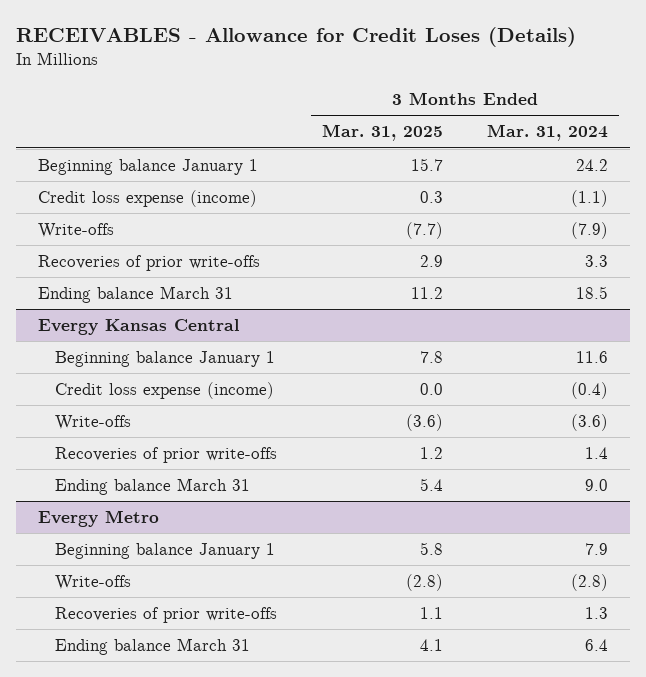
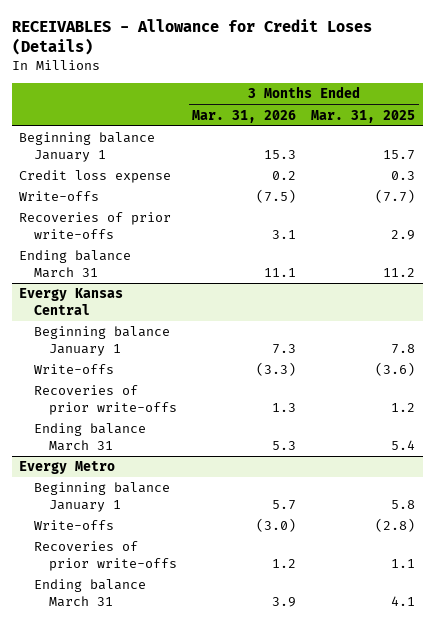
[487,124,609,142] Mar. 31, 2024 -> none
none -> [192,109,297,123] Mar. 31, 2026
[37,190,257,208] Credit loss expense (income) -> [19,170,172,184] Credit loss expense
[55,382,275,400] Credit loss expense (income) -> none

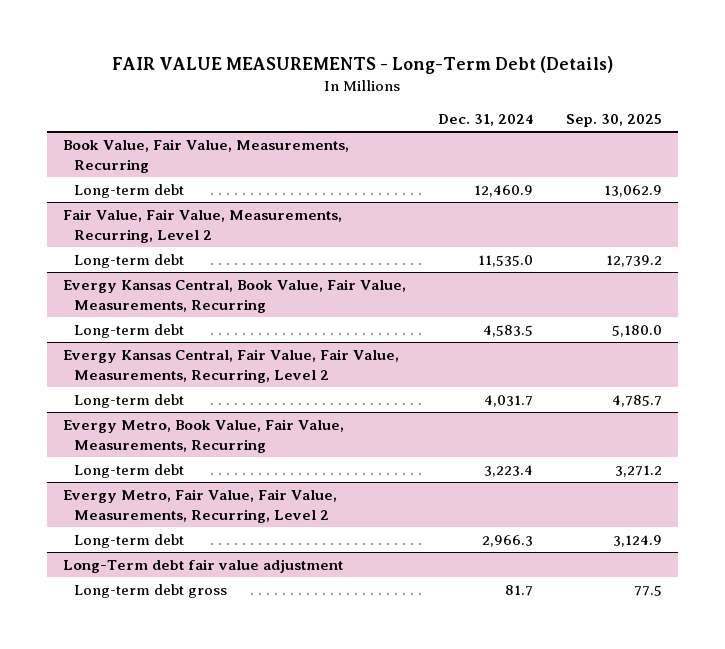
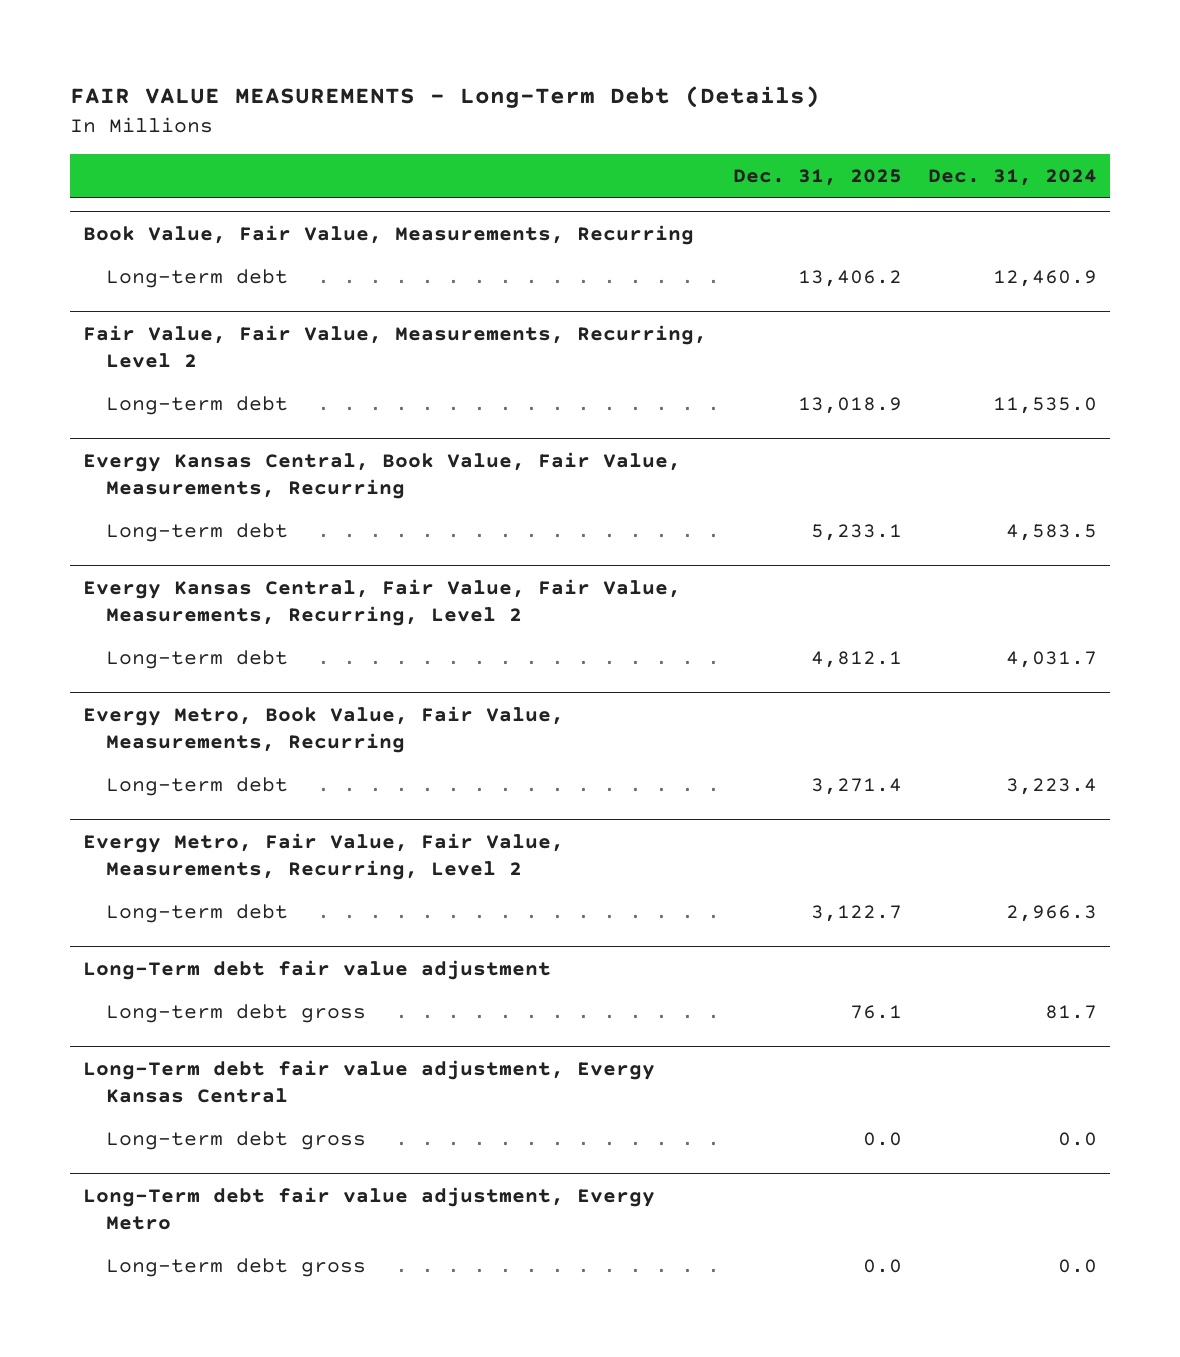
[565,113,662,127] Sep. 30, 2025 -> none
none -> [733,168,903,186] Dec. 31, 2025
none -> [83,1059,656,1104] Long-Term debt fair value adjustment, Evergy Kansas Central
none -> [106,1130,367,1150] Long-term debt gross
none -> [83,1186,656,1231] Long-Term debt fair value adjustment, Evergy Metro
none -> [106,1257,367,1277] Long-term debt gross

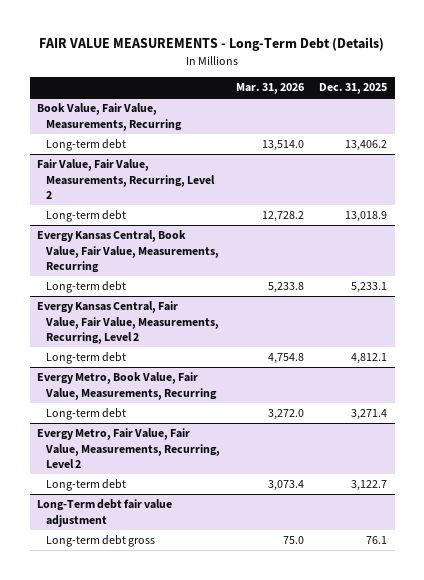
[927,168,1097,186] Dec. 31, 2024 -> none
none -> [235,83,304,95] Mar. 31, 2026
[83,1059,656,1104] Long-Term debt fair value adjustment, Evergy Kansas Central -> none
[106,1130,367,1150] Long-term debt gross -> none
[83,1186,656,1231] Long-Term debt fair value adjustment, Evergy Metro -> none
[106,1257,367,1277] Long-term debt gross -> none

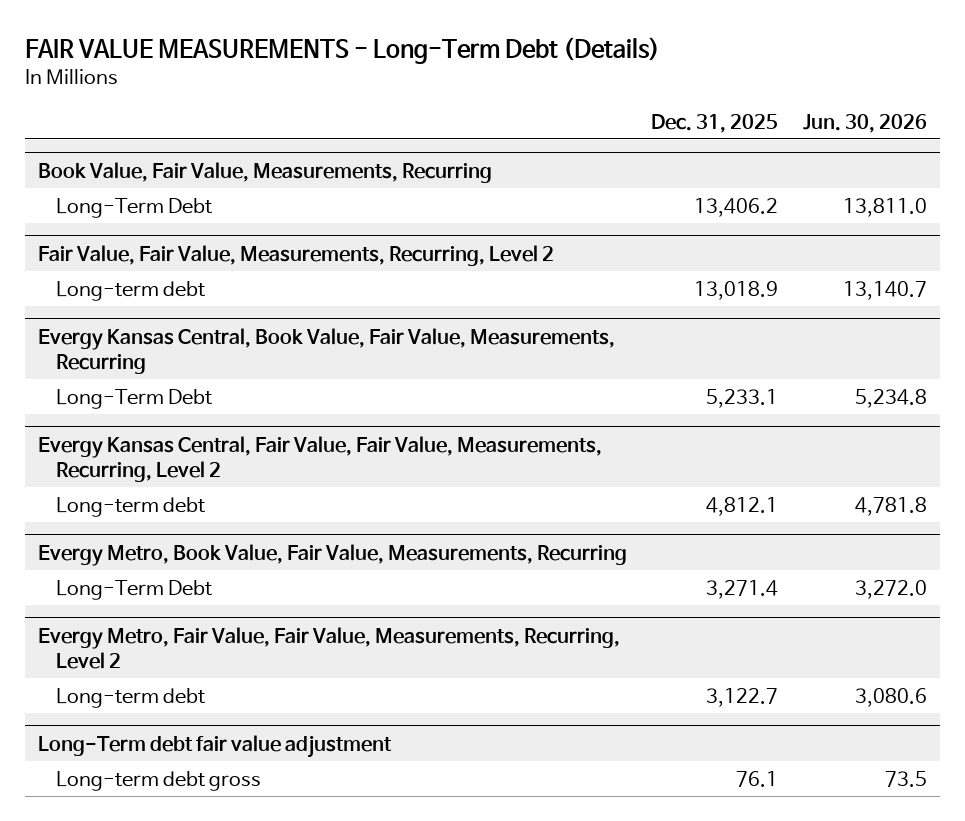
[235,83,304,95] Mar. 31, 2026 -> none
none -> [803,113,928,133] Jun. 30, 2026
[45,139,126,152] Long-term debt -> [55,197,212,218] Long-Term Debt
[45,281,126,294] Long-term debt -> [55,388,212,409] Long-Term Debt
[45,408,126,421] Long-term debt -> [55,579,212,600] Long-Term Debt

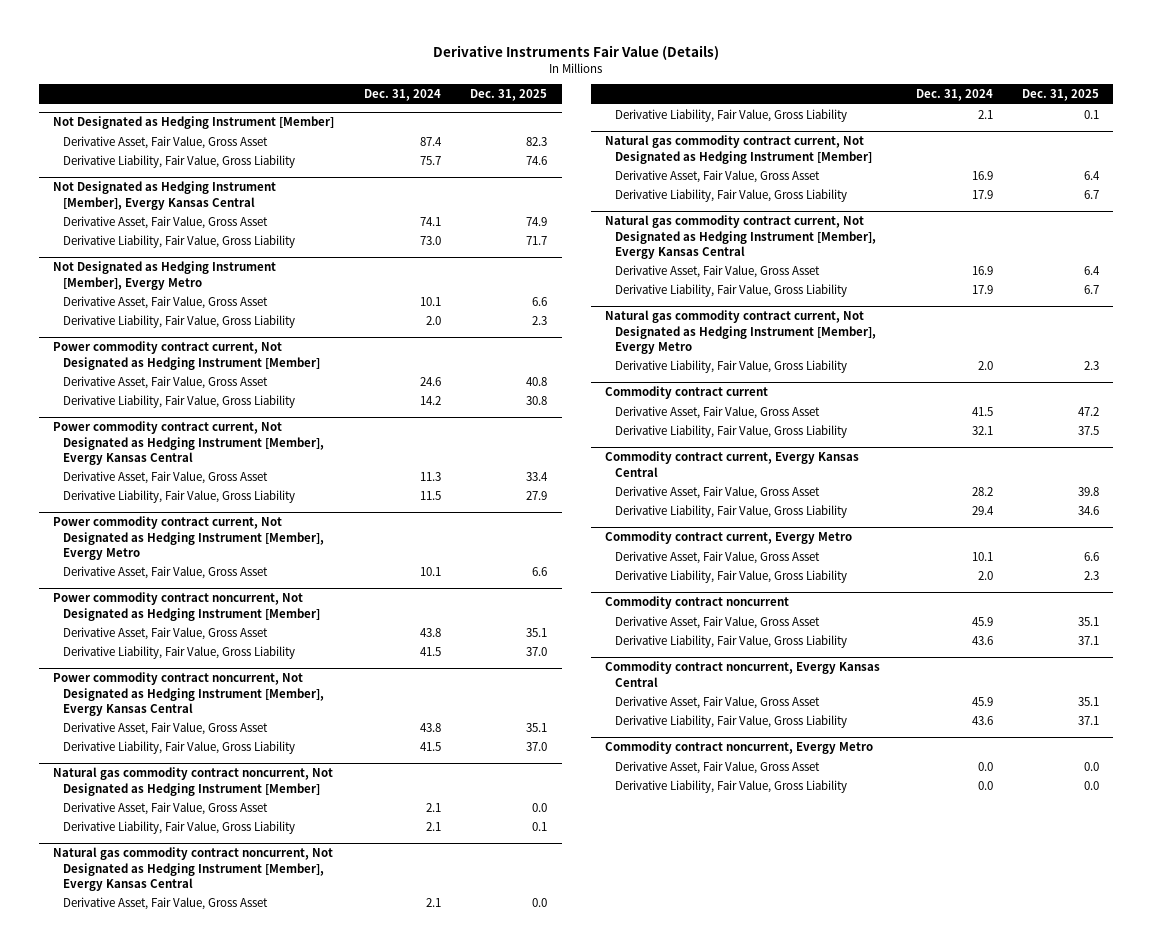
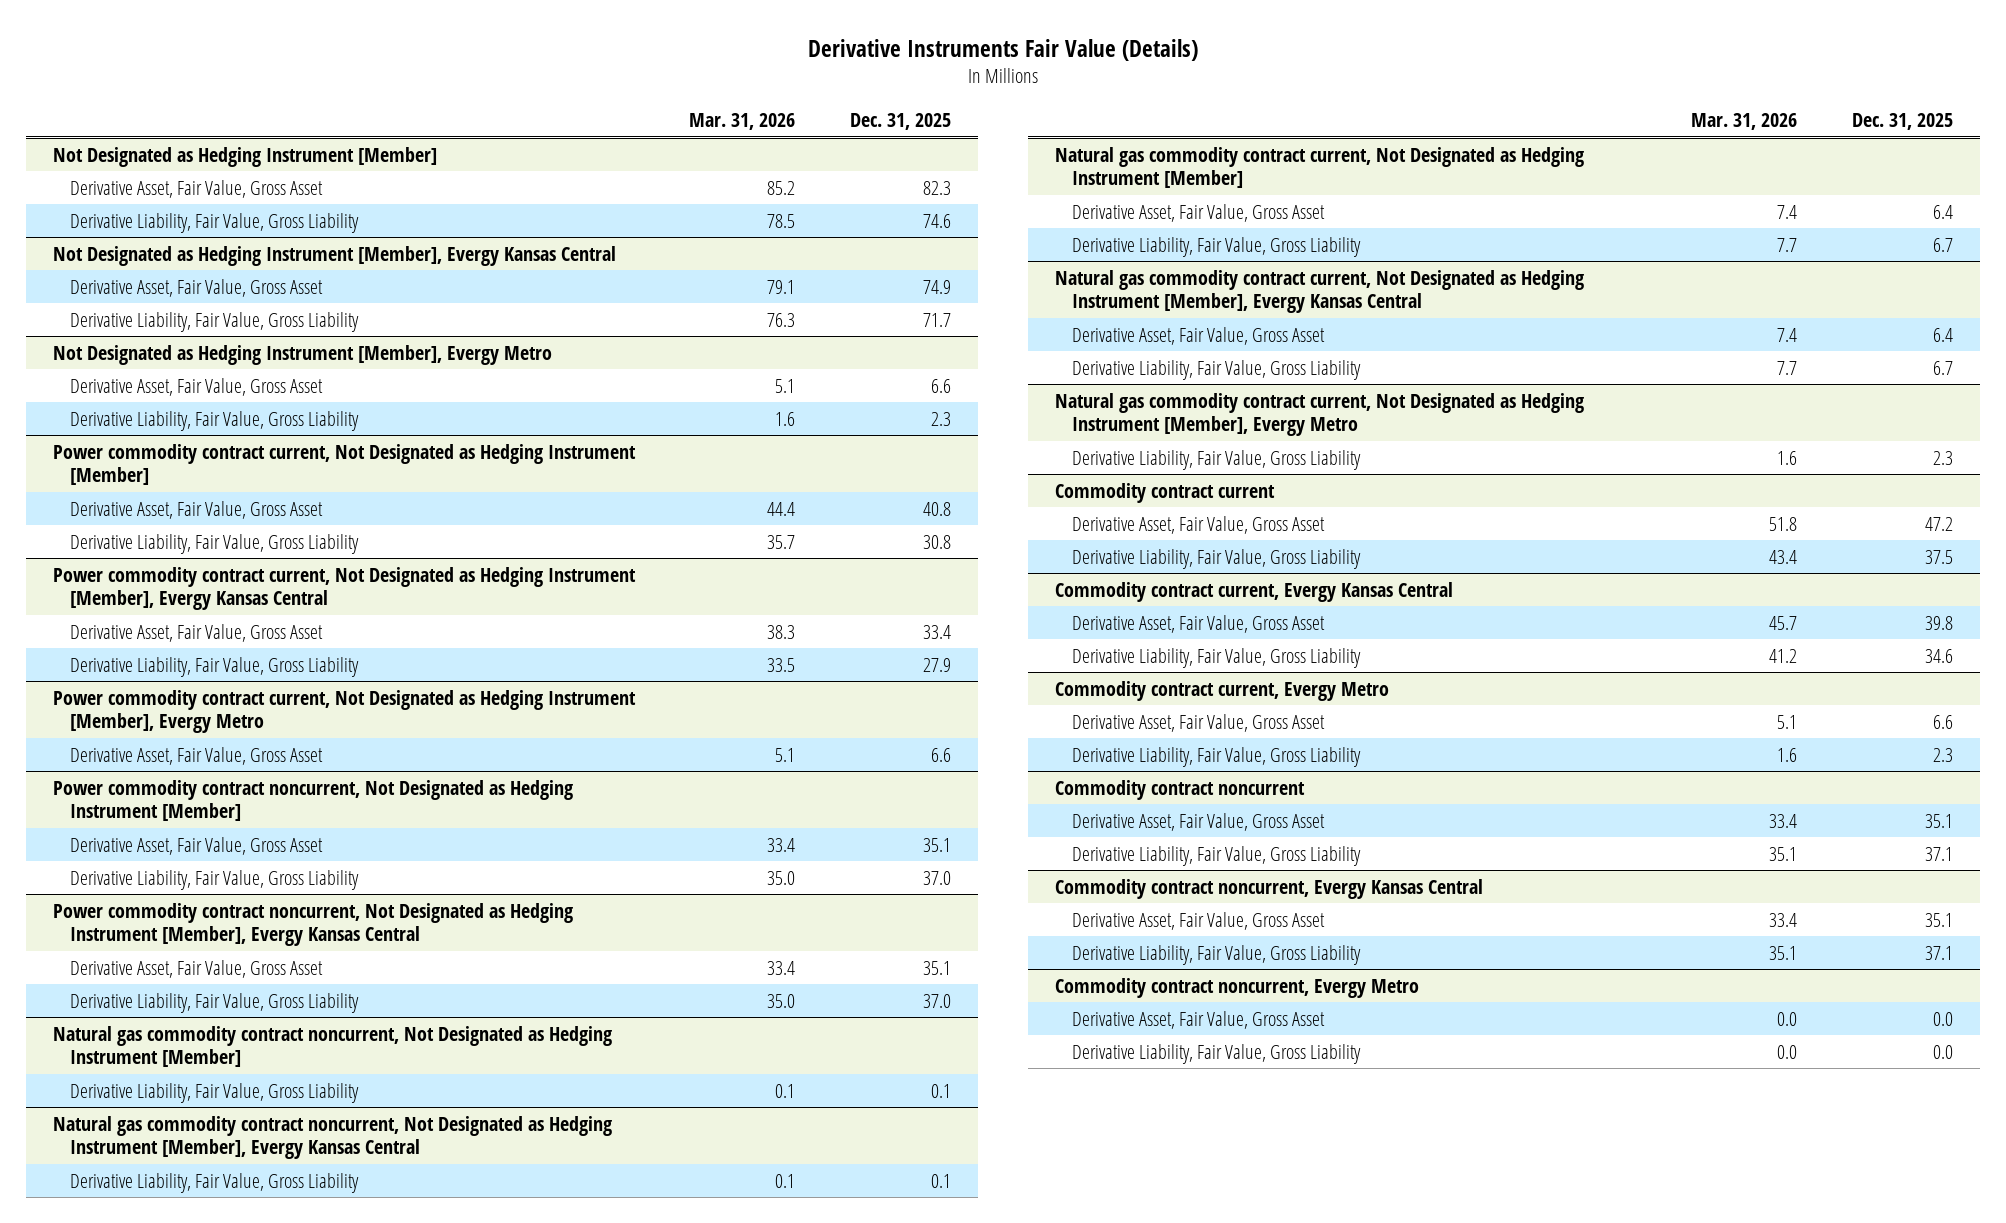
[363,89,441,102] Dec. 31, 2024 -> none
none -> [689,113,796,131] Mar. 31, 2026
[62,801,268,815] Derivative Asset, Fair Value, Gross Asset -> none
[62,896,268,910] Derivative Asset, Fair Value, Gross Asset -> none

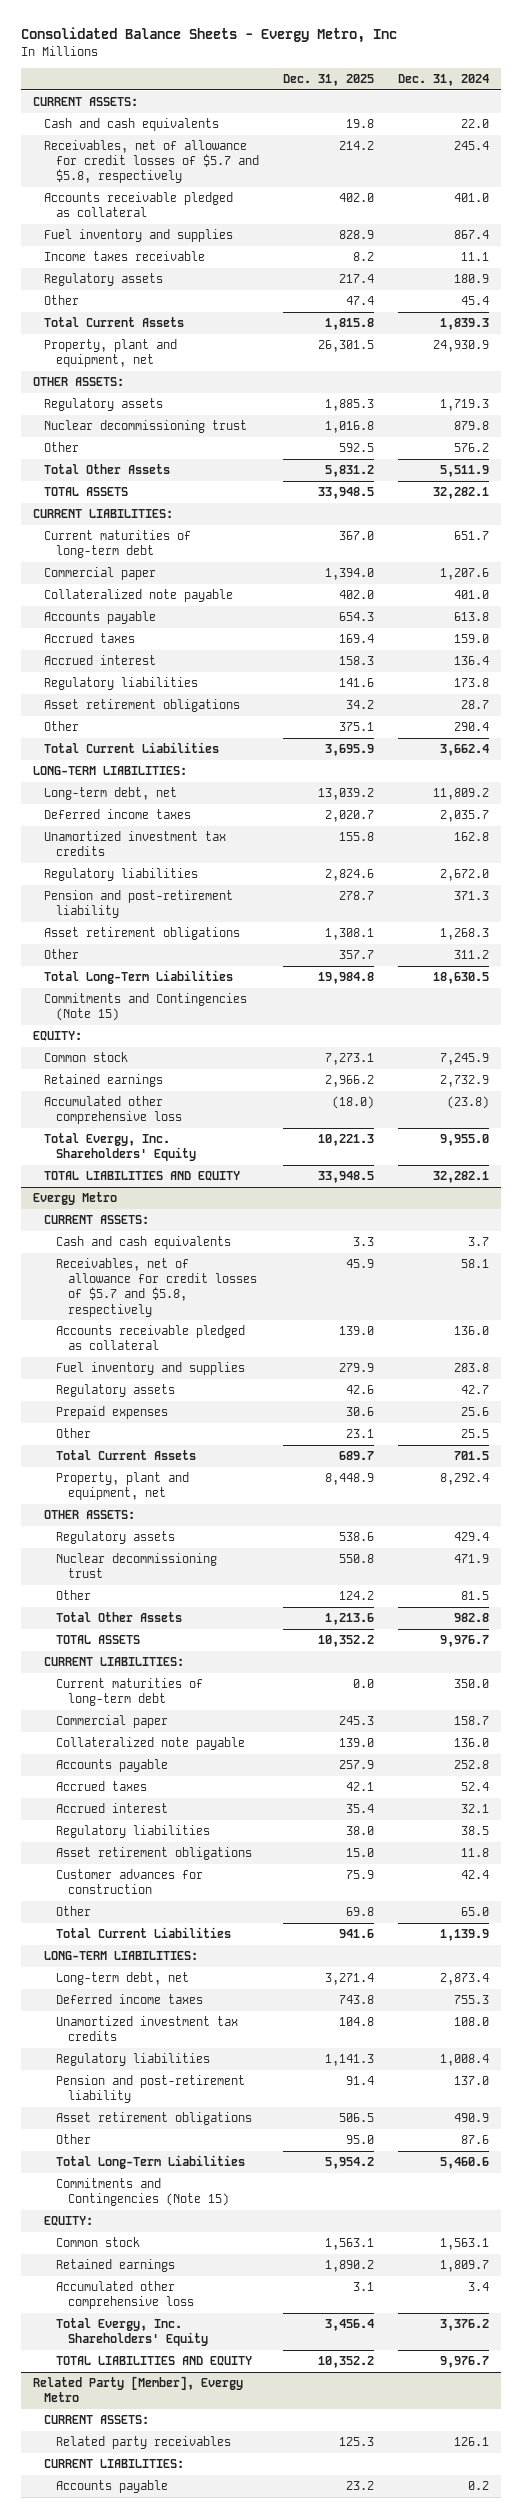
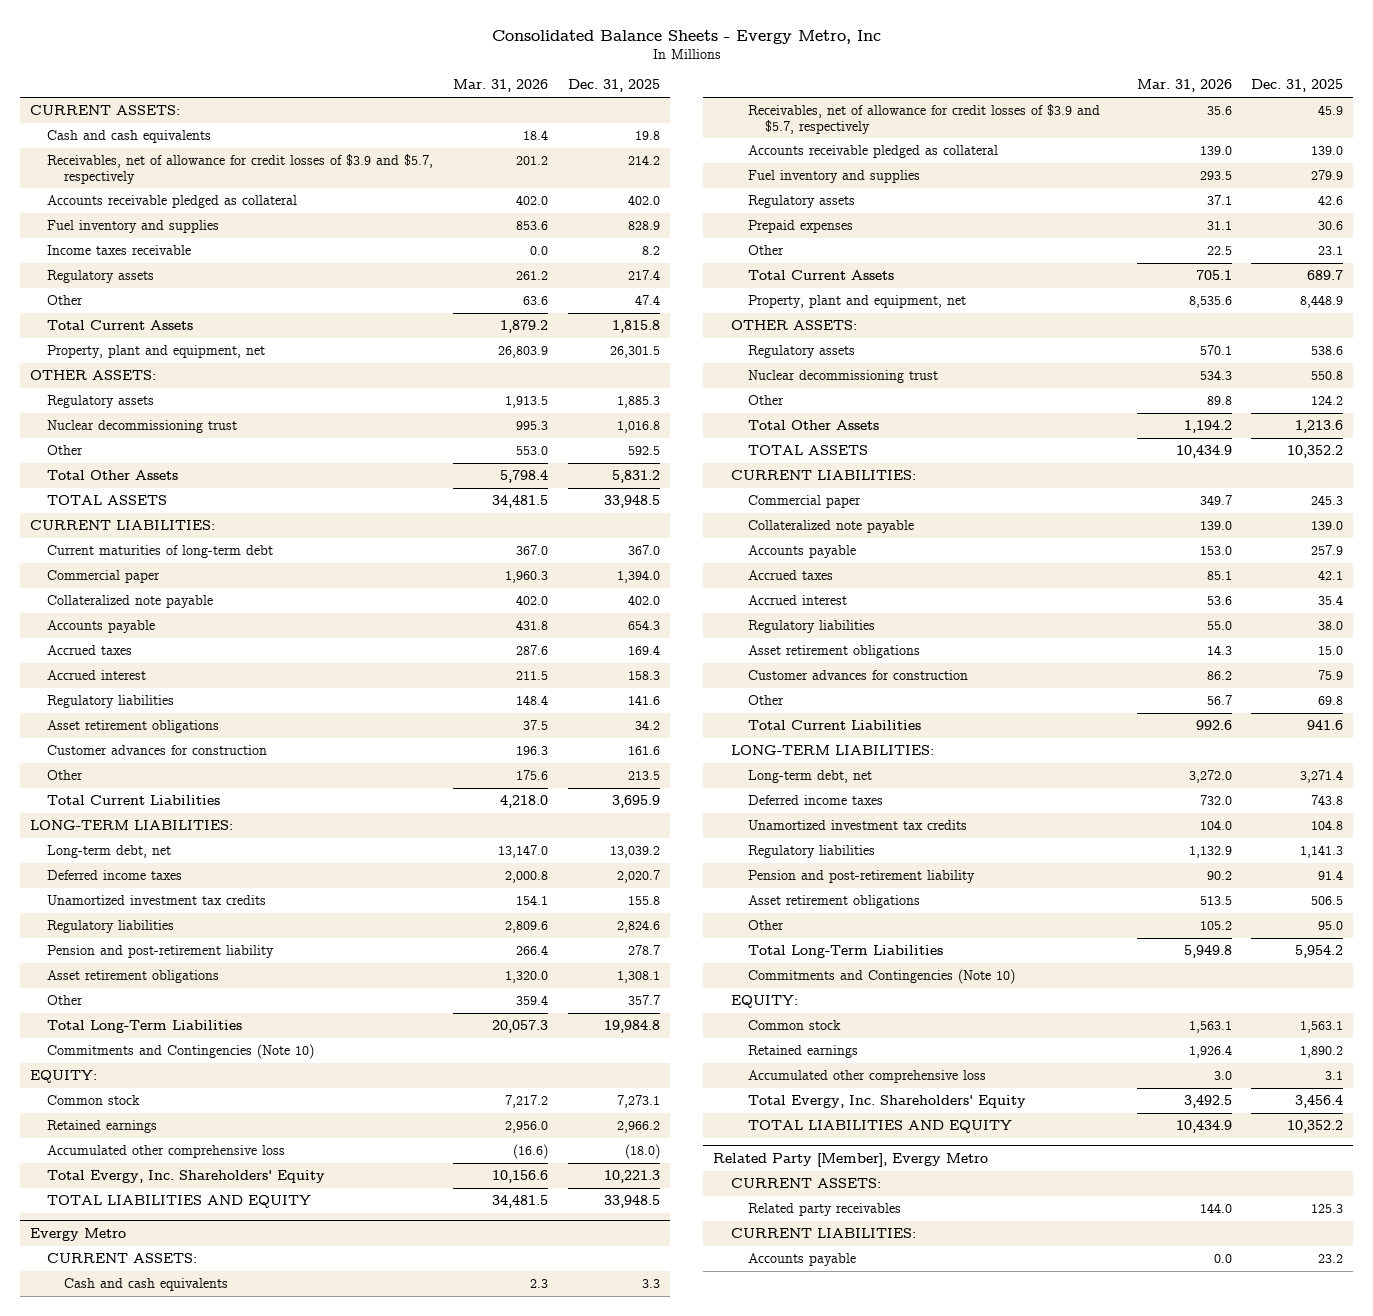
[397,73,489,86] Dec. 31, 2024 -> none
none -> [452,79,548,93] Mar. 31, 2026
[44,140,259,184] Receivables, net of allowance for credit losses of $5.7 and $5.8, respectively -> [46,154,433,184] Receivables, net of allowance for credit losses of $3.9 and $5.7, respectively
none -> [46,745,267,756] Customer advances for construction
[338,722,374,732] 375.1 -> [627,771,660,781] 213.5
[44,993,248,1022] Commitments and Contingencies (Note 15) -> [46,1044,314,1060] Commitments and Contingencies (Note 10)
[55,1258,257,1317] Receivables, net of allowance for credit losses of $5.7 and $5.8, respectively -> [748,104,1101,134] Receivables, net of allowance for credit losses of $3.9 and $5.7, respectively
[55,1678,203,1707] Current maturities of long-term debt -> none
[55,2178,229,2207] Commitments and Contingencies (Note 15) -> [748,969,1016,985] Commitments and Contingencies (Note 10)

